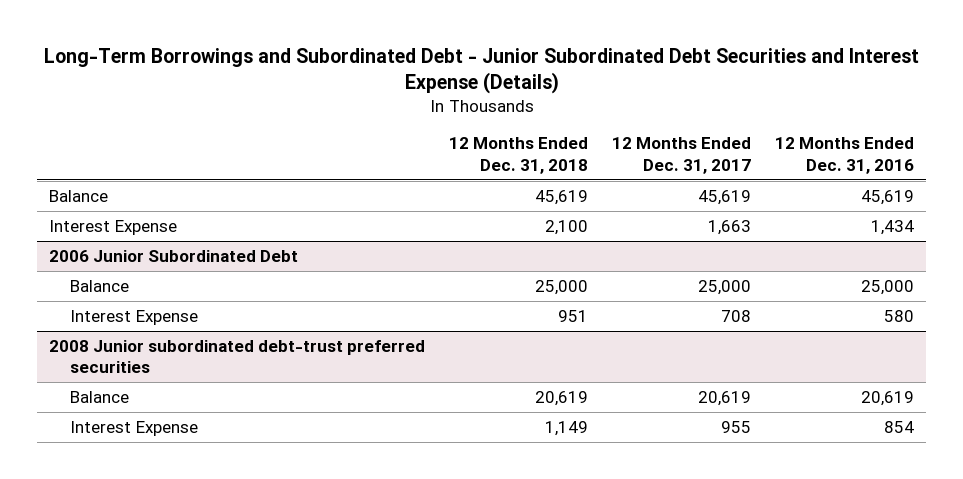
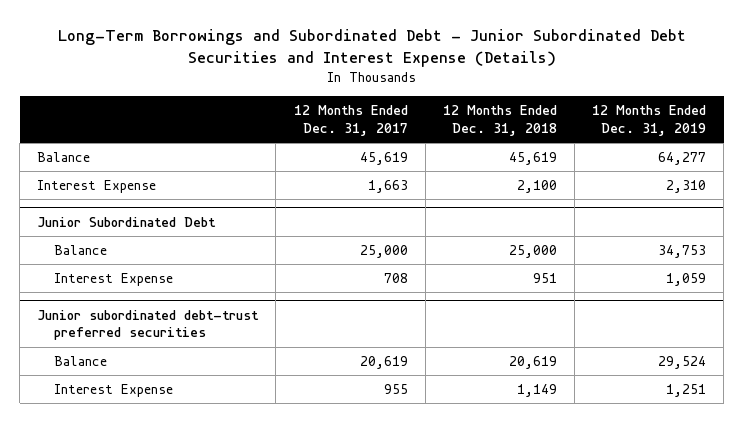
[775,137,915,174] 12 Months Ended Dec. 31, 2016 -> none
none -> [592,105,707,136] 12 Months Ended Dec. 31, 2019
[48,249,298,262] 2006 Junior Subordinated Debt -> [37,216,217,227] Junior Subordinated Debt
[48,339,425,374] 2008 Junior subordinated debt-trust preferred securities -> [37,309,260,341] Junior subordinated debt-trust preferred securities

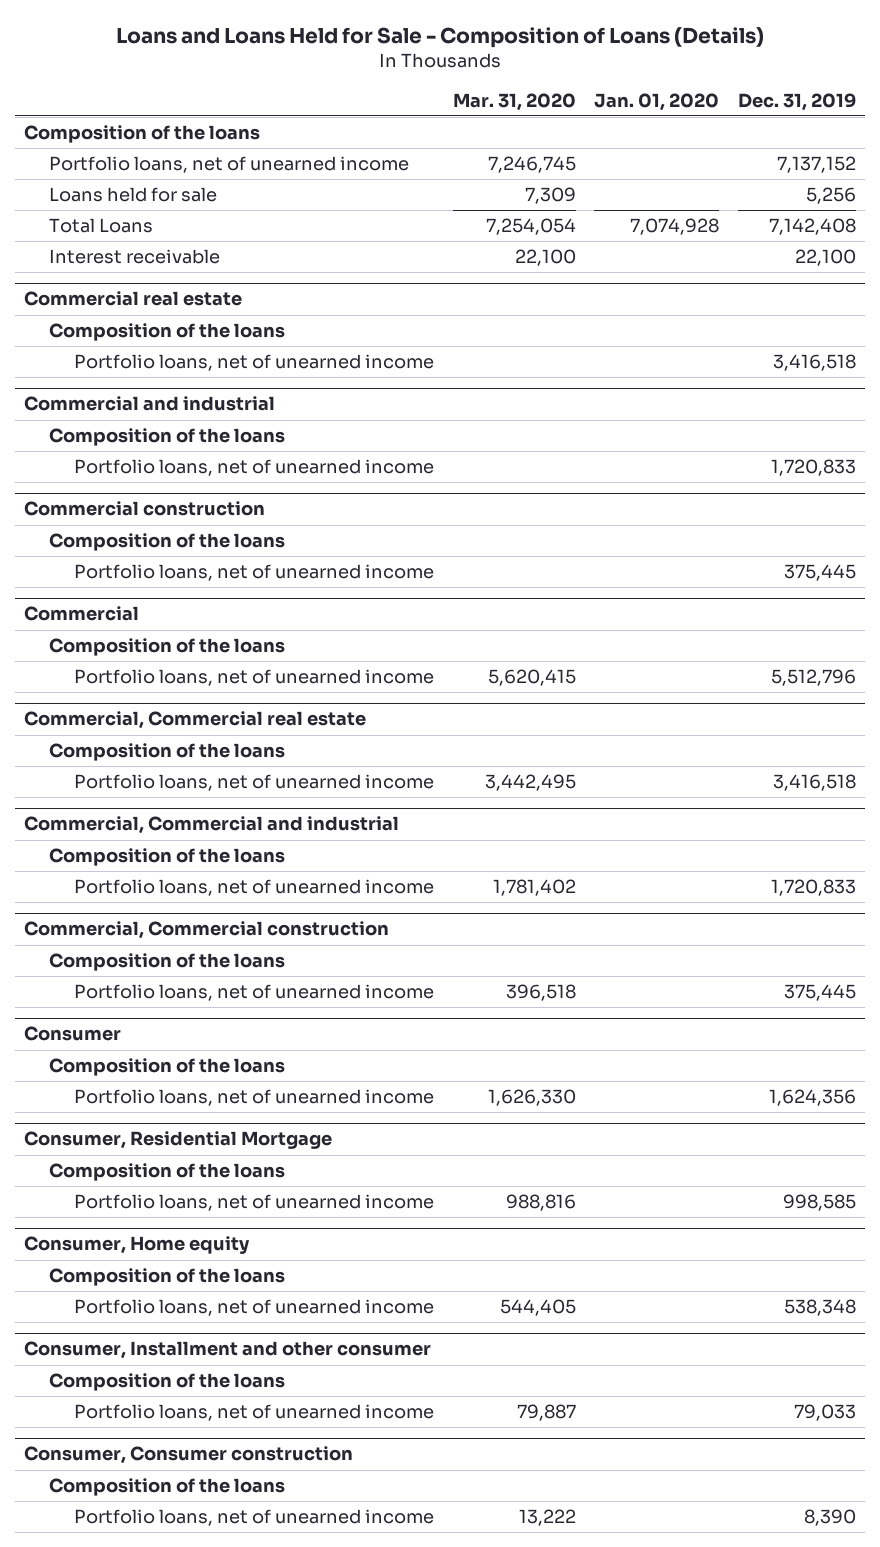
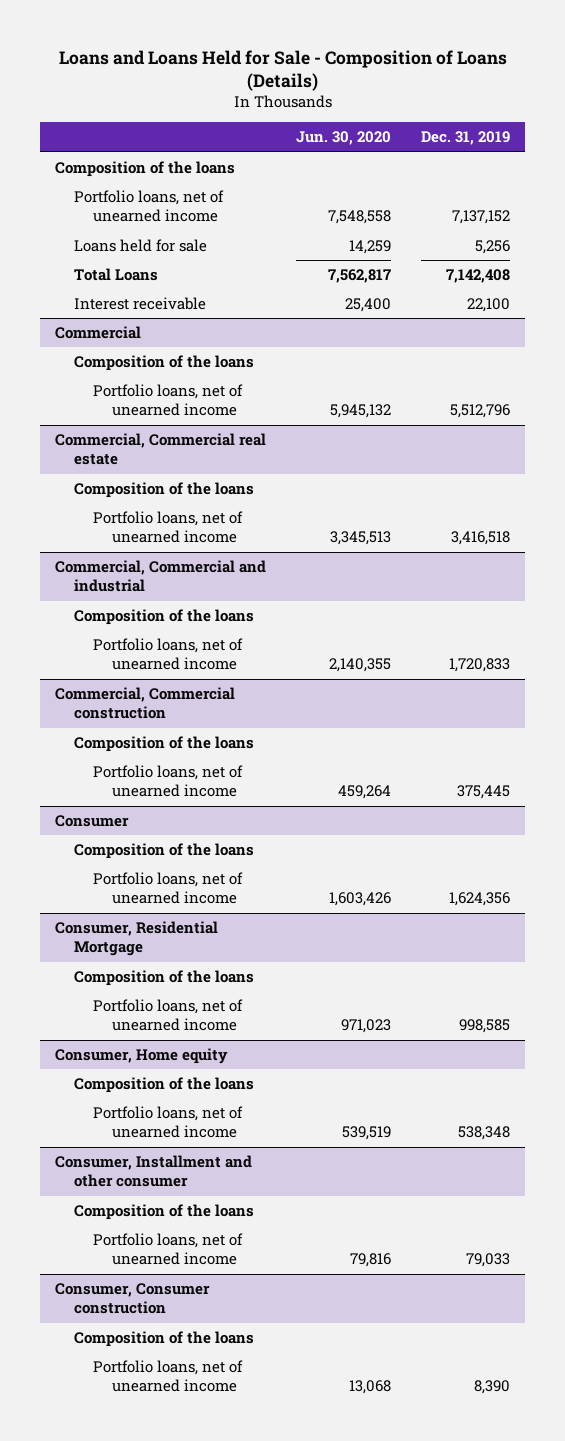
[452,92,576,111] Mar. 31, 2020 -> none
[594,92,720,111] Jan. 01, 2020 -> none
none -> [296,131,392,146] Jun. 30, 2020
[24,291,243,307] Commercial real estate -> none
[49,323,286,342] Composition of the loans -> none
[74,354,435,372] Portfolio loans, net of unearned income -> none
[24,396,276,412] Commercial and industrial -> none
[49,428,286,447] Composition of the loans -> none
[74,459,435,477] Portfolio loans, net of unearned income -> none
[24,501,266,517] Commercial construction -> none
[49,533,286,552] Composition of the loans -> none
[74,564,435,582] Portfolio loans, net of unearned income -> none

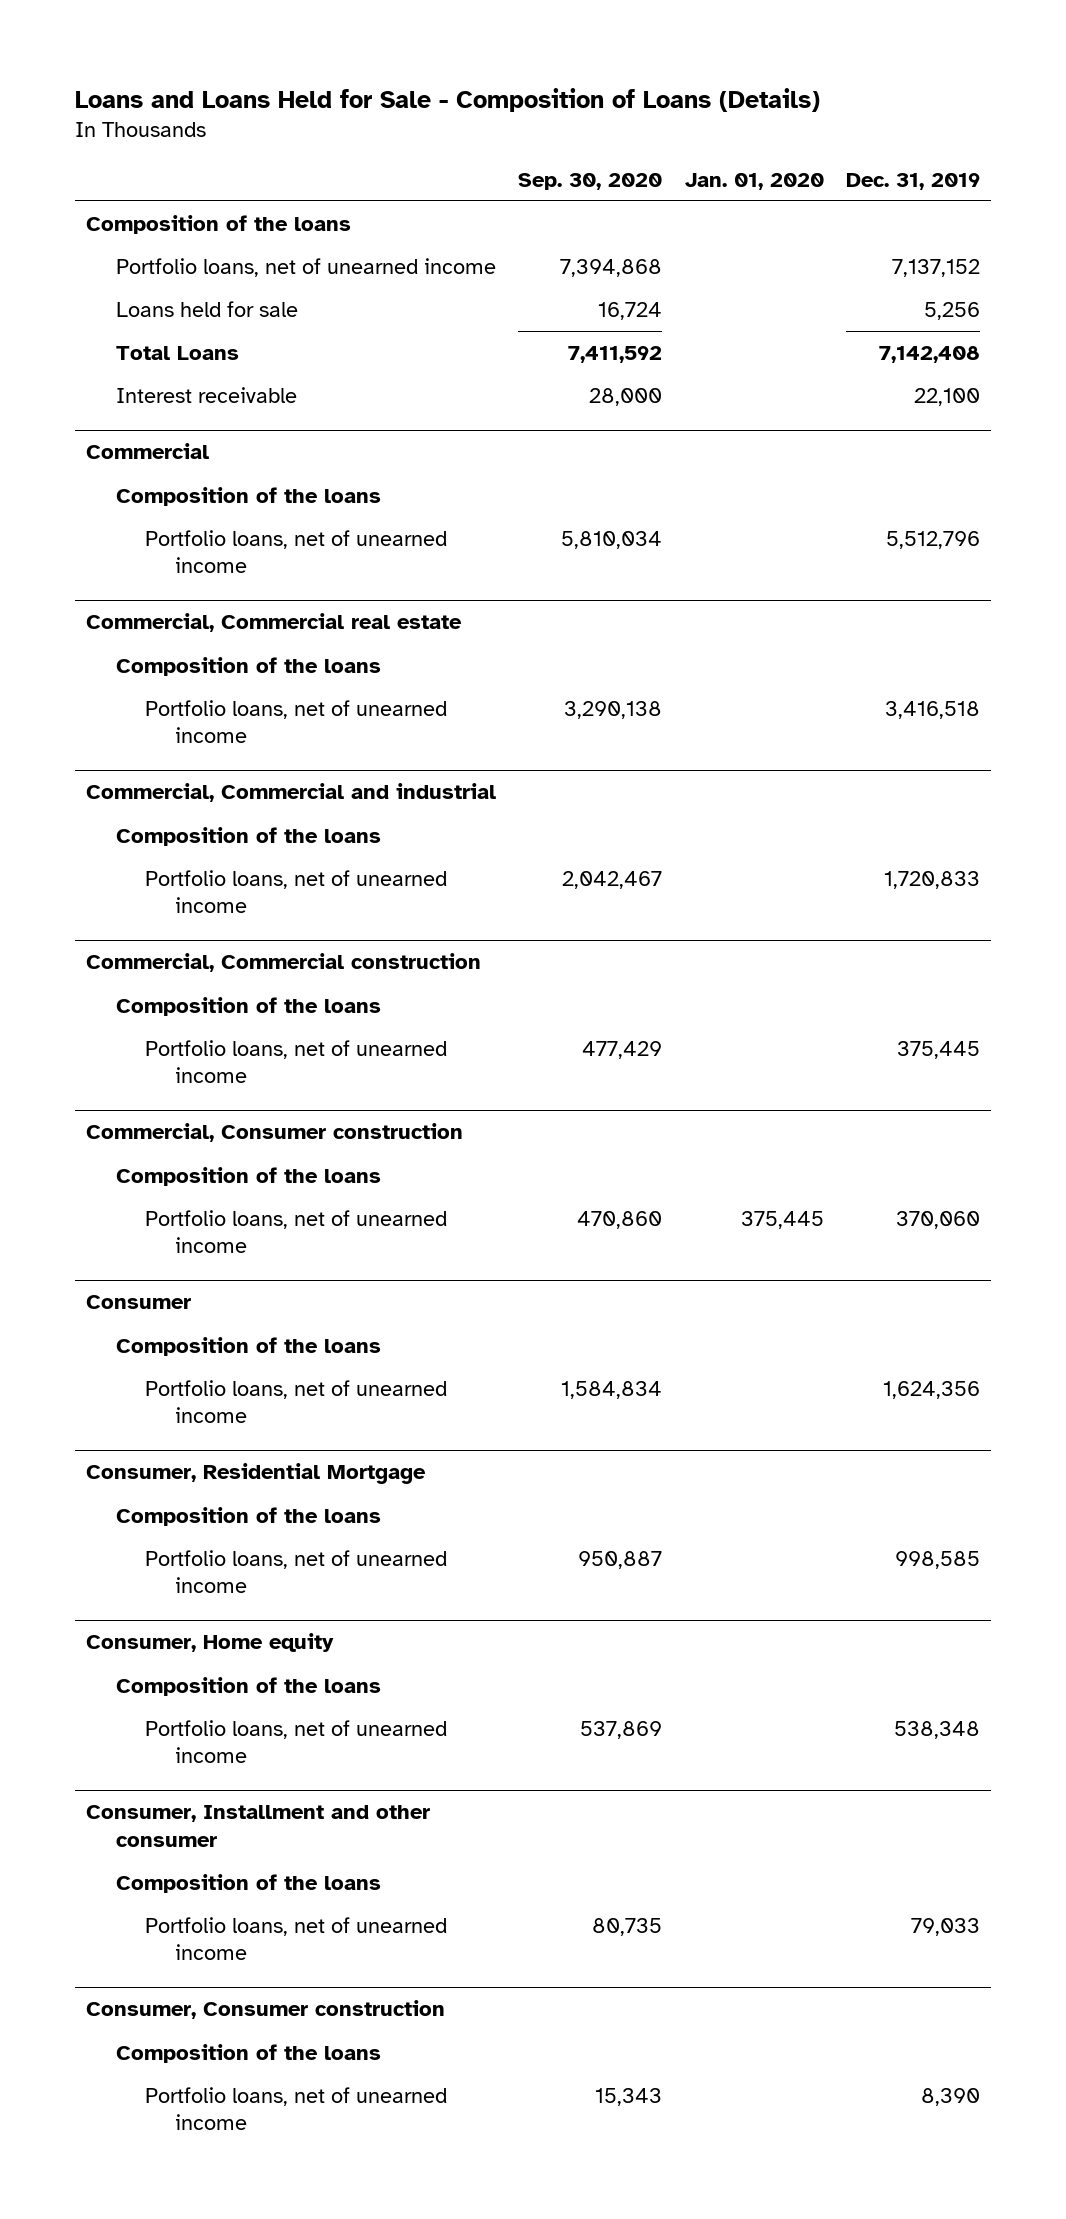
[296,131,392,146] Jun. 30, 2020 -> none
none -> [518,172,663,190] Sep. 30, 2020
none -> [684,172,824,190] Jan. 01, 2020
none -> [85,1123,463,1143] Commercial, Consumer construction
none -> [115,1166,381,1186] Composition of the loans
none -> [145,1209,448,1254] Portfolio loans, net of unearned income

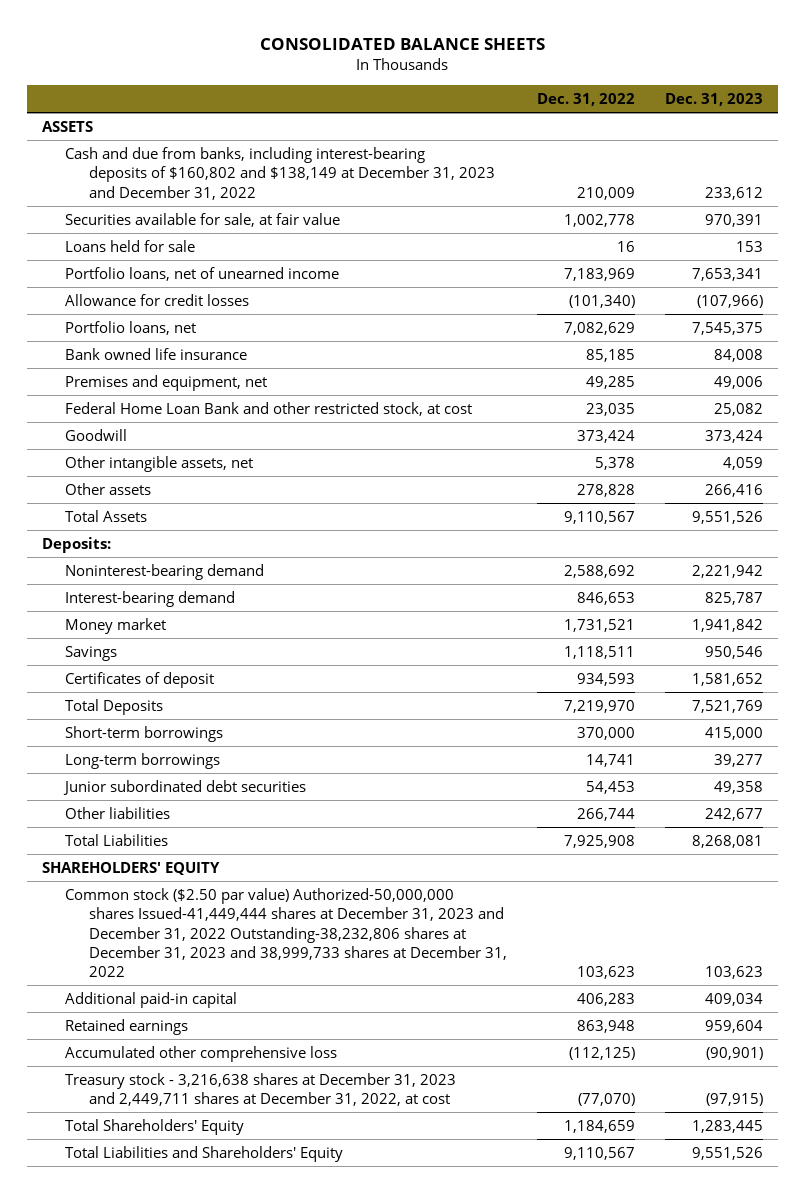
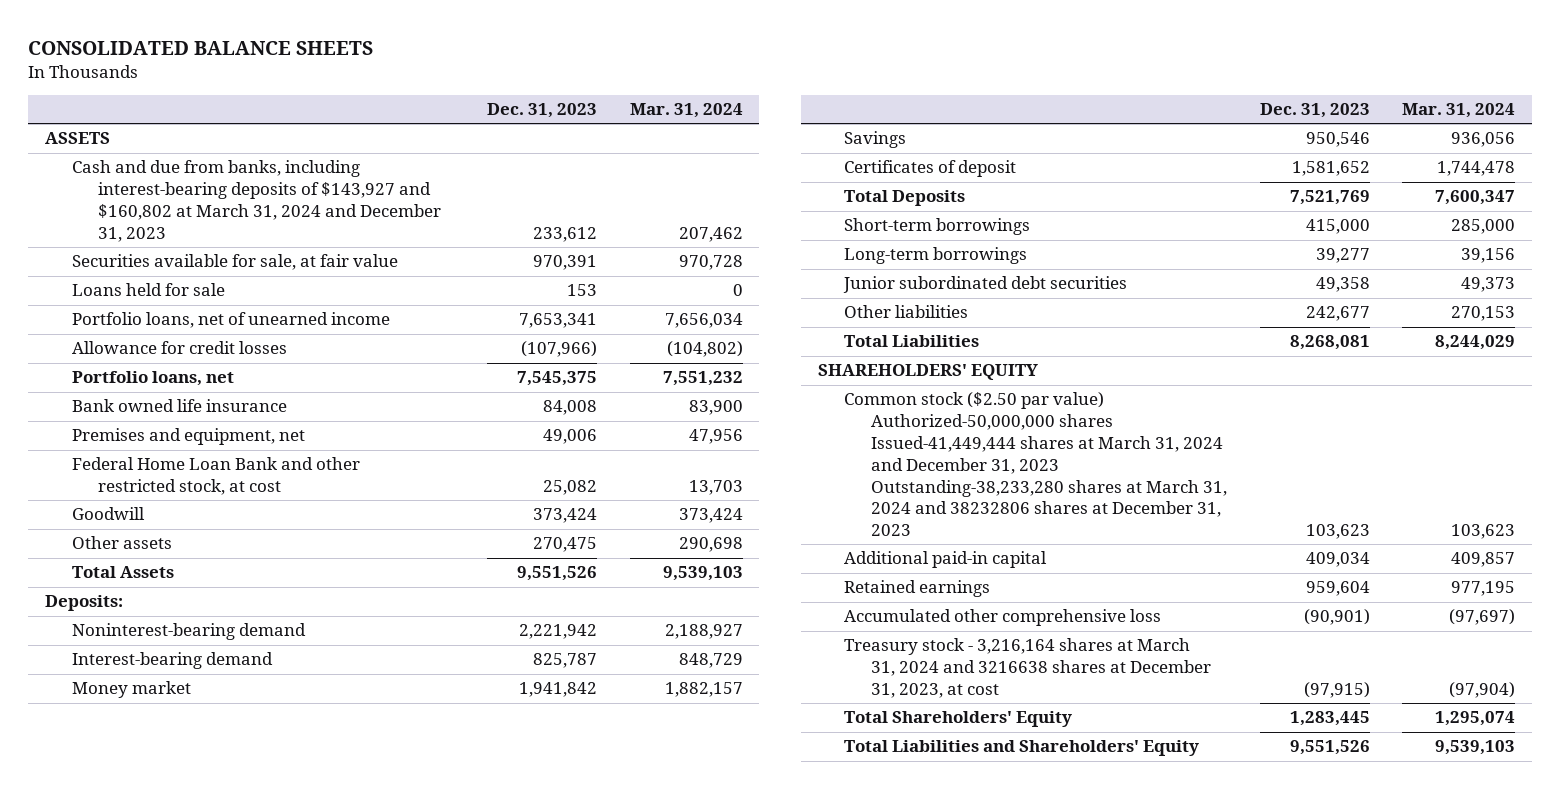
[536,93,635,107] Dec. 31, 2022 -> none
none -> [629,103,743,119] Mar. 31, 2024
[65,146,495,200] Cash and due from banks, including interest-bearing deposits of $160,802 and $138,149 at December 31, 2023 and December 31, 2022 -> [71,160,442,242] Cash and due from banks, including interest-bearing deposits of $143,927 and $160,802 at March 31, 2024 and December 31, 2023
[65,455,254,472] Other intangible assets, net -> none
[704,483,763,497] 266,416 -> [533,537,598,553] 270,475
[65,887,507,978] Common stock ($2.50 par value) Authorized-50,000,000 shares Issued-41,449,444 shares at December 31, 2023 and December 31, 2022 Outstanding-38,232,806 shares at December 31, 2023 and 38,999,733 shares at December 31, 2022 -> [844,392,1228,537] Common stock ($2.50 par value) Authorized-50,000,000 shares Issued-41,449,444 shares at March 31, 2024 and December 31, 2023 Outstanding-38,233,280 shares at March 31, 2024 and 38232806 shares at December 31, 2023
[65,1072,457,1107] Treasury stock - 3,216,638 shares at December 31, 2023 and 2,449,711 shares at December 31, 2022, at cost -> [844,638,1212,698] Treasury stock - 3,216,164 shares at March 31, 2024 and 3216638 shares at December 31, 2023, at cost

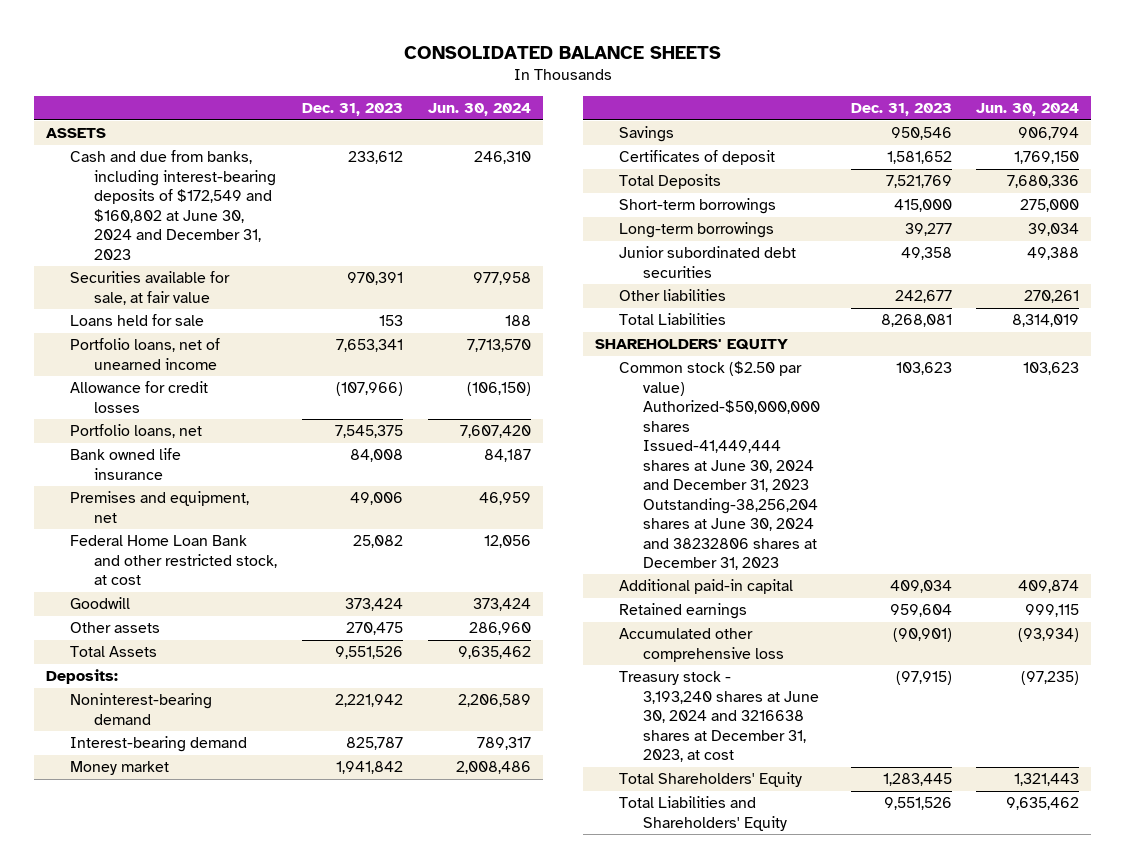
[629,103,743,119] Mar. 31, 2024 -> none
none -> [427,103,531,117] Jun. 30, 2024
[71,160,442,242] Cash and due from banks, including interest-bearing deposits of $143,927 and $160,802 at March 31, 2024 and December 31, 2023 -> [70,150,277,260] Cash and due from banks, including interest-bearing deposits of $172,549 and $160,802 at June 30, 2024 and December 31, 2023
[844,392,1228,537] Common stock ($2.50 par value) Authorized-50,000,000 shares Issued-41,449,444 shares at March 31, 2024 and December 31, 2023 Outstanding-38,233,280 shares at March 31, 2024 and 38232806 shares at December 31, 2023 -> [618,361,821,571] Common stock ($2.50 par value) Authorized-$50,000,000 shares Issued-41,449,444 shares at June 30, 2024 and December 31, 2023 Outstanding-38,256,204 shares at June 30, 2024 and 38232806 shares at December 31, 2023
[844,638,1212,698] Treasury stock - 3,216,164 shares at March 31, 2024 and 3216638 shares at December 31, 2023, at cost -> [618,671,820,763] Treasury stock - 3,193,240 shares at June 30, 2024 and 3216638 shares at December 31, 2023, at cost

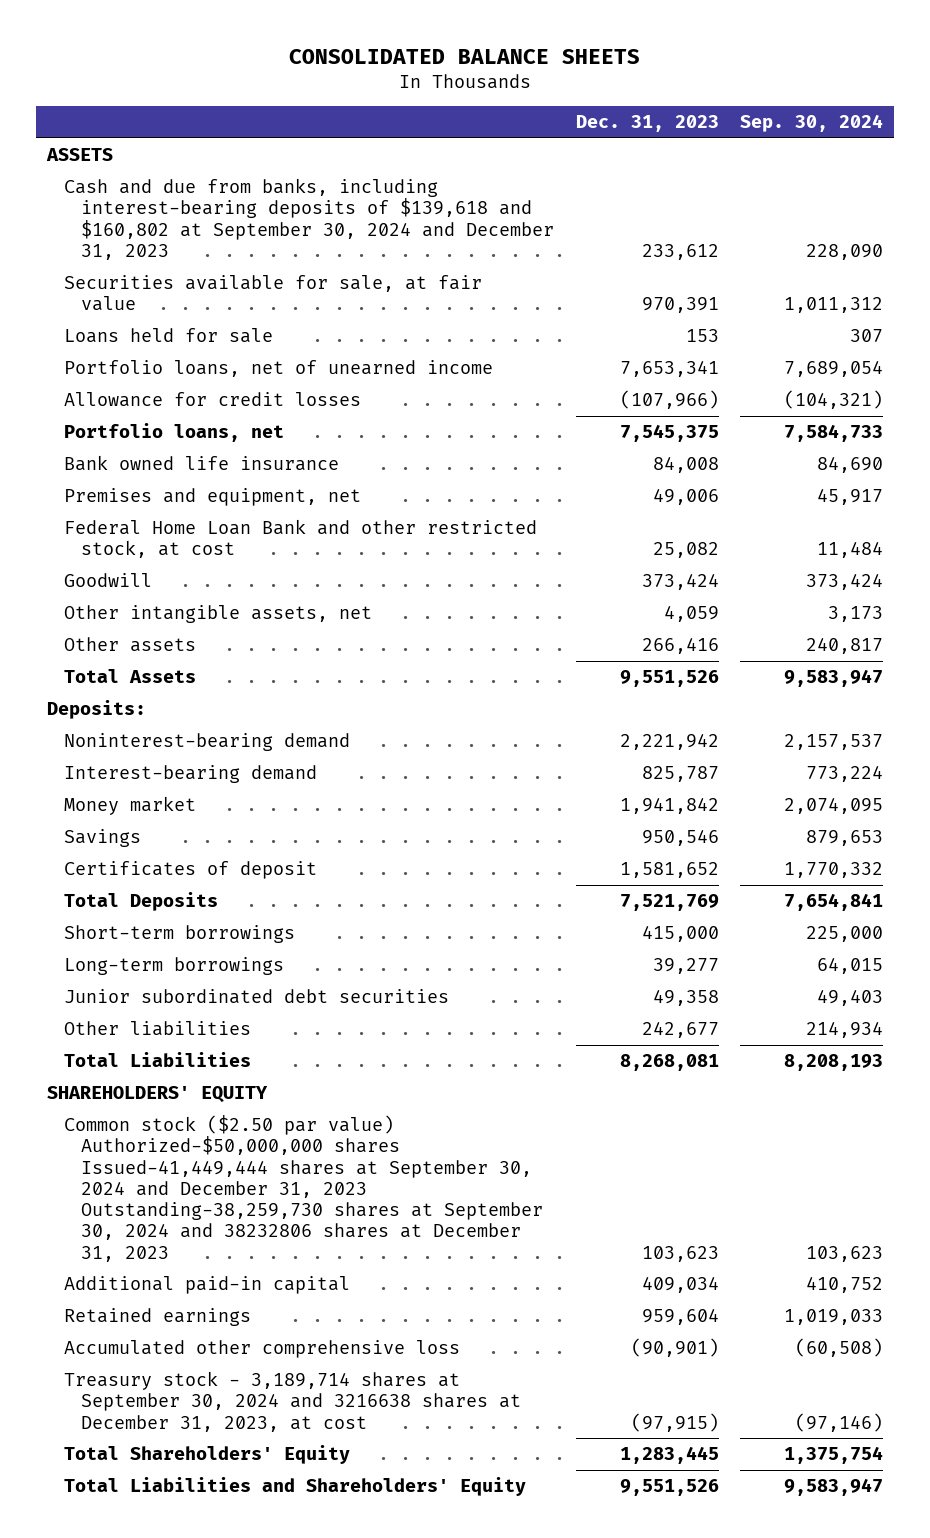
[427,103,531,117] Jun. 30, 2024 -> none
none -> [740,114,884,133] Sep. 30, 2024
[70,150,277,260] Cash and due from banks, including interest-bearing deposits of $172,549 and $160,802 at June 30, 2024 and December 31, 2023 -> [63,178,554,260] Cash and due from banks, including interest-bearing deposits of $139,618 and $160,802 at September 30, 2024 and December 31, 2023
none -> [63,605,372,624] Other intangible assets, net
[345,622,403,636] 270,475 -> [641,638,719,655] 266,416
[618,361,821,571] Common stock ($2.50 par value) Authorized-$50,000,000 shares Issued-41,449,444 shares at June 30, 2024 and December 31, 2023 Outstanding-38,256,204 shares at June 30, 2024 and 38232806 shares at December 31, 2023 -> [63,1115,543,1262] Common stock ($2.50 par value) Authorized-$50,000,000 shares Issued-41,449,444 shares at September 30, 2024 and December 31, 2023 Outstanding-38,259,730 shares at September 30, 2024 and 38232806 shares at December 31, 2023
[618,671,820,763] Treasury stock - 3,193,240 shares at June 30, 2024 and 3216638 shares at December 31, 2023, at cost -> [63,1371,521,1432] Treasury stock - 3,189,714 shares at September 30, 2024 and 3216638 shares at December 31, 2023, at cost

